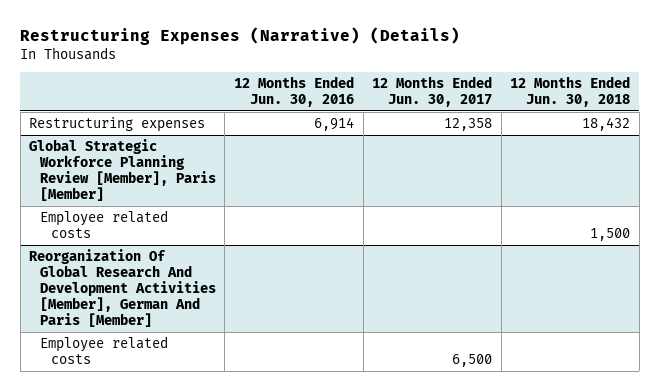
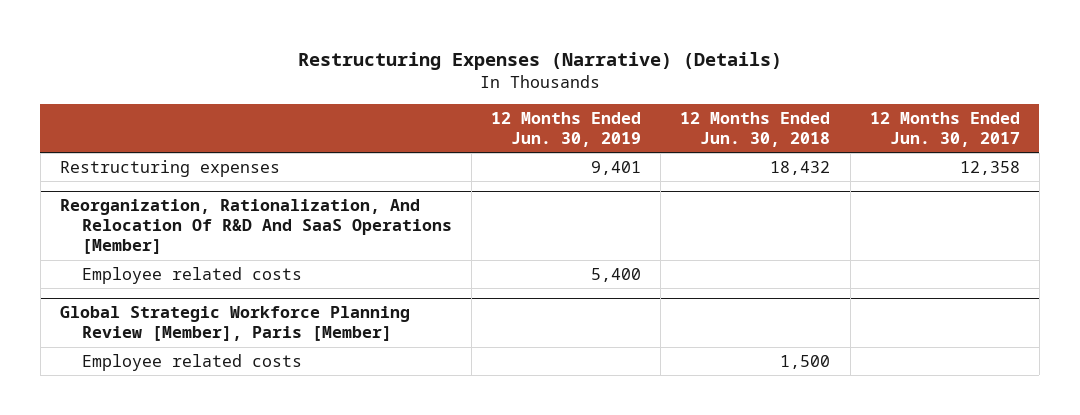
[233,75,354,108] 12 Months Ended Jun. 30, 2016 -> none
none -> [491,111,642,148] 12 Months Ended Jun. 30, 2019
none -> [59,199,452,255] Reorganization, Rationalization, And Relocation Of R&D And SaaS Operations [Member]
none -> [81,267,302,285] Employee related costs
[29,249,216,328] Reorganization Of Global Research And Development Activities [Member], German And Paris [Member] -> none
[39,336,168,365] Employee related costs -> none

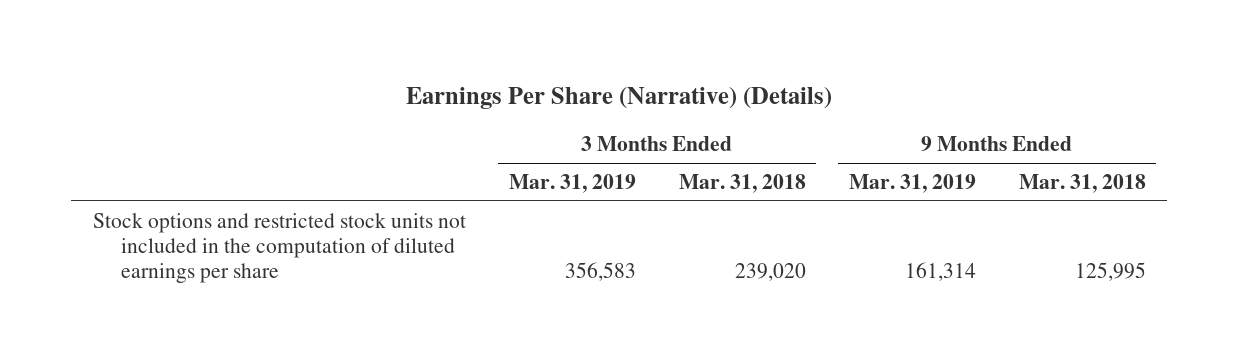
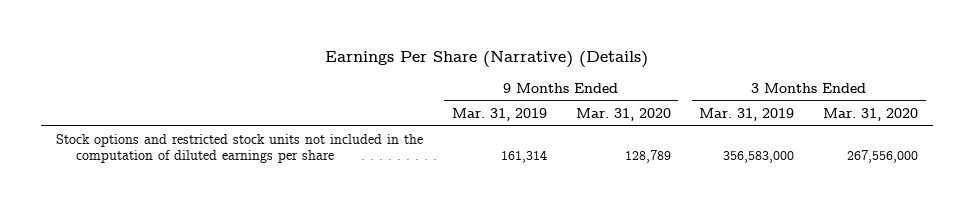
[678,173,806,193] Mar. 31, 2018 -> none
[1018,173,1146,193] Mar. 31, 2018 -> none
none -> [575,107,671,121] Mar. 31, 2020
none -> [823,107,919,121] Mar. 31, 2020
[564,262,636,282] 356,583 -> [723,151,795,164] 356,583,000

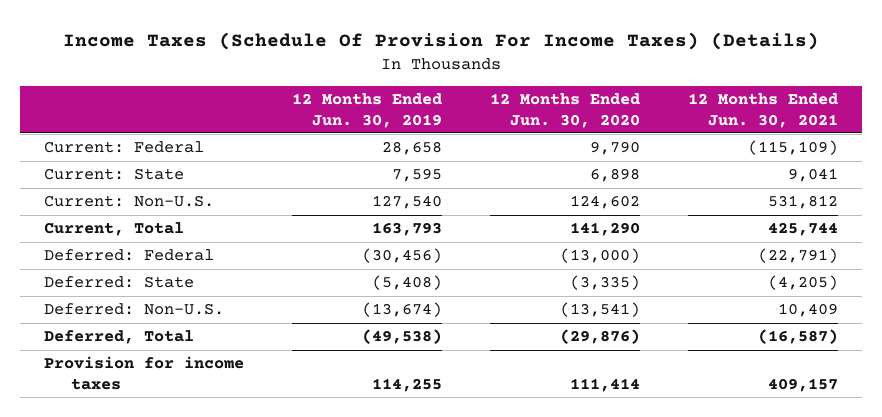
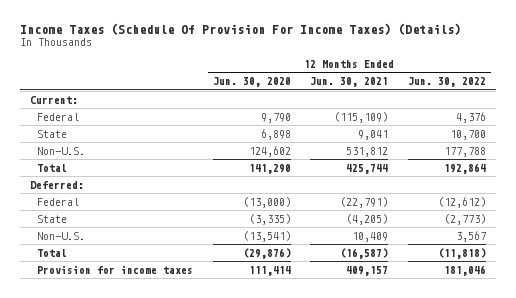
[291,92,442,128] 12 Months Ended Jun. 30, 2019 -> none
none -> [407,77,486,88] Jun. 30, 2022
none -> [29,95,78,104] Current:
[43,141,204,154] Current: Federal -> [36,112,79,121] Federal
[43,168,184,181] Current: State -> [36,129,67,138] State
[43,195,214,208] Current: Non-U.S. -> [36,146,85,155] Non-U.S.
[43,222,184,237] Current, Total -> [36,163,67,172] Total
none -> [29,180,84,189] Deferred:
[43,249,214,262] Deferred: Federal -> [36,197,79,206] Federal
[43,276,194,289] Deferred: State -> [36,214,67,223] State
[43,303,224,316] Deferred: Non-U.S. -> [36,231,85,240] Non-U.S.
[43,330,194,345] Deferred, Total -> [36,248,67,257] Total

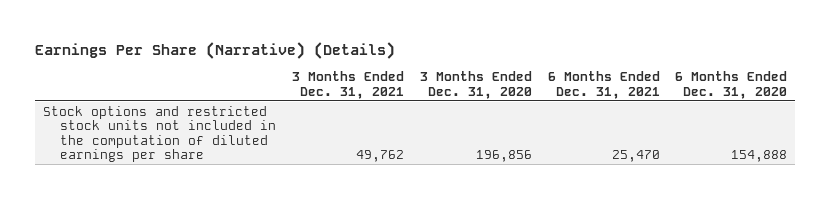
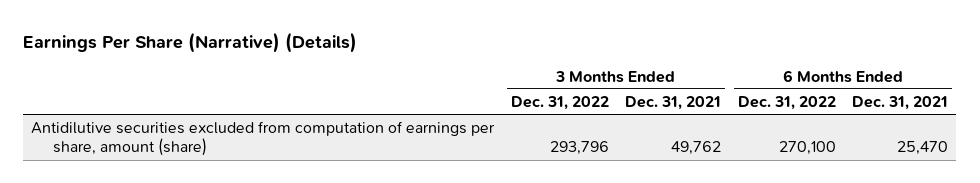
[419,71,532,99] 3 Months Ended Dec. 31, 2020 -> none
[675,71,788,99] 6 Months Ended Dec. 31, 2020 -> none
none -> [510,95,609,110] Dec. 31, 2022
none -> [737,95,836,110] Dec. 31, 2022
[43,105,277,163] Stock options and restricted stock units not included in the computation of diluted earnings per share -> [31,121,496,157] Antidilutive securities excluded from computation of earnings per share, amount (share)

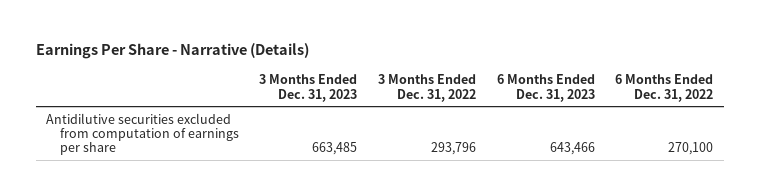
[23,31,358,53] Earnings Per Share (Narrative) (Details) -> [35,43,309,60] Earnings Per Share - Narrative (Details)
[625,95,722,110] Dec. 31, 2021 -> none
[852,95,949,110] Dec. 31, 2021 -> none
none -> [259,74,358,102] 3 Months Ended Dec. 31, 2023
none -> [496,74,595,102] 6 Months Ended Dec. 31, 2023
[31,121,496,157] Antidilutive securities excluded from computation of earnings per share, amount (share) -> [46,112,239,156] Antidilutive securities excluded from computation of earnings per share

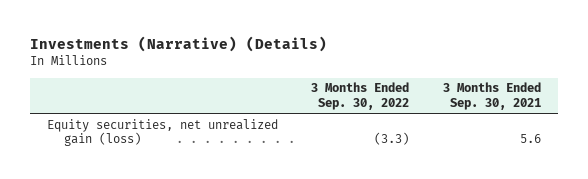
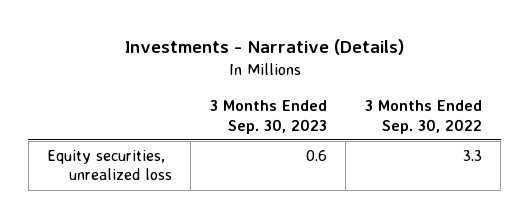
[29,35,327,52] Investments (Narrative) (Details) -> [124,39,404,56] Investments - Narrative (Details)
[442,82,541,110] 3 Months Ended Sep. 30, 2021 -> none
none -> [209,100,327,134] 3 Months Ended Sep. 30, 2023
[46,118,278,147] Equity securities, net unrealized gain (loss) -> [47,150,172,181] Equity securities, unrealized loss
[374,132,410,146] (3.3) -> [462,150,482,162] 3.3

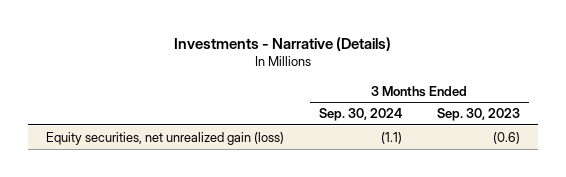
[364,100,482,134] 3 Months Ended Sep. 30, 2022 -> none
none -> [318,108,402,122] Sep. 30, 2024
[47,150,172,181] Equity securities, unrealized loss -> [45,132,284,146] Equity securities, net unrealized gain (loss)
[305,150,327,162] 0.6 -> [493,132,521,145] (0.6)

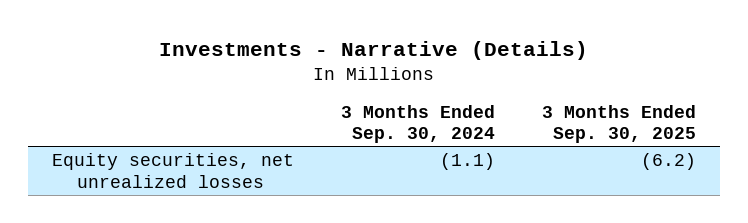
[437,108,521,122] Sep. 30, 2023 -> none
none -> [542,104,697,143] 3 Months Ended Sep. 30, 2025
[45,132,284,146] Equity securities, net unrealized gain (loss) -> [51,153,294,188] Equity securities, net unrealized losses

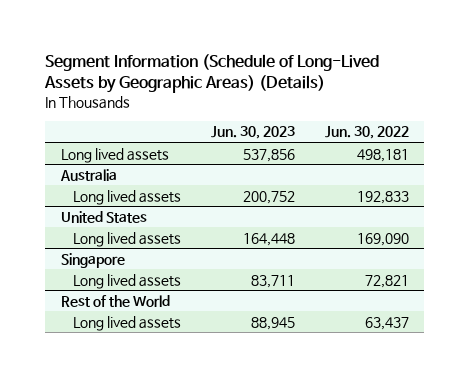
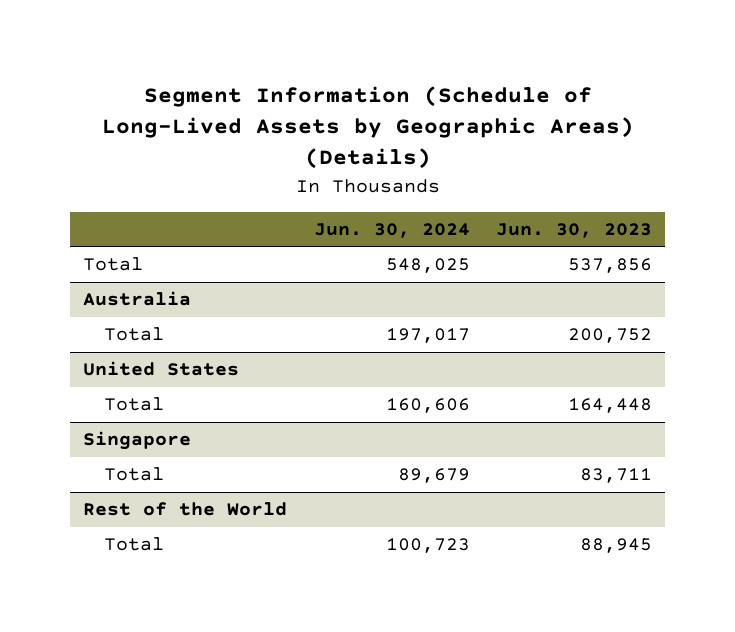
[324,126,409,140] Jun. 30, 2022 -> none
none -> [313,223,470,239] Jun. 30, 2024
[60,147,169,163] Long lived assets -> [83,257,144,272] Total
[72,189,181,205] Long lived assets -> [103,327,164,342] Total
[72,231,181,247] Long lived assets -> [103,397,164,412] Total
[72,273,181,289] Long lived assets -> [103,467,164,482] Total
[72,315,181,331] Long lived assets -> [103,537,164,552] Total

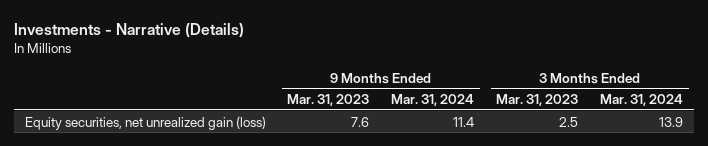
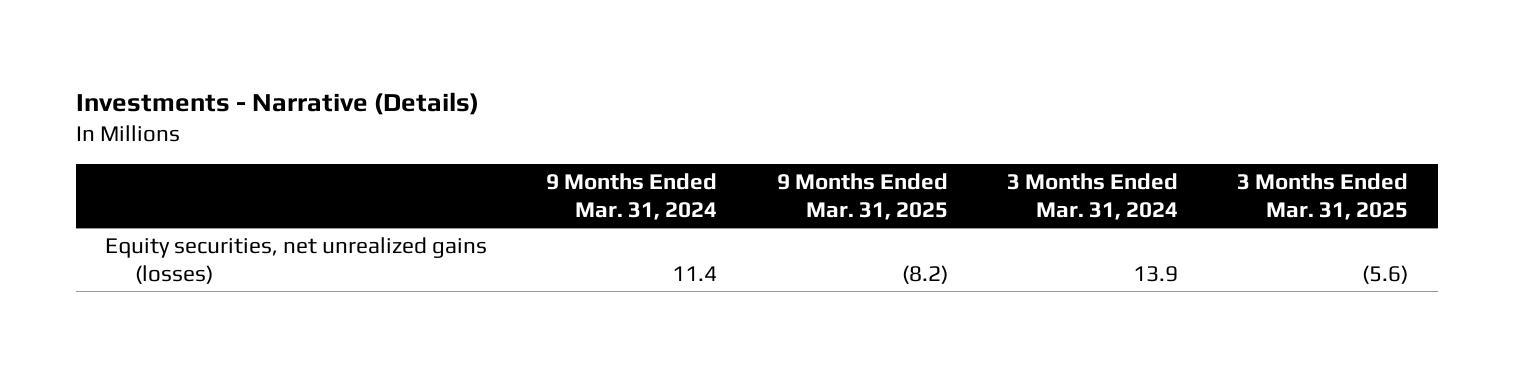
[287,93,370,106] Mar. 31, 2023 -> none
[496,93,579,106] Mar. 31, 2023 -> none
none -> [776,172,948,220] 9 Months Ended Mar. 31, 2025
none -> [1237,172,1409,220] 3 Months Ended Mar. 31, 2025
[24,115,266,130] Equity securities, net unrealized gain (loss) -> [105,236,488,284] Equity securities, net unrealized gains (losses)

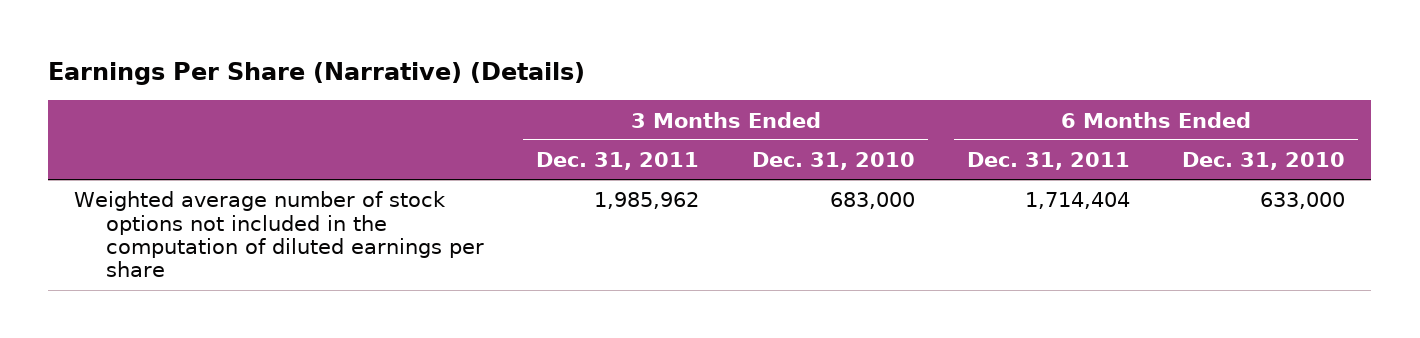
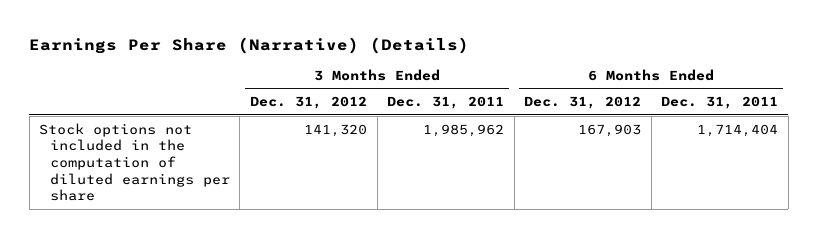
[751,152,915,171] Dec. 31, 2010 -> none
[1182,152,1346,171] Dec. 31, 2010 -> none
none -> [249,96,367,110] Dec. 31, 2012
none -> [524,96,642,110] Dec. 31, 2012
[74,191,485,278] Weighted average number of stock options not included in the computation of diluted earnings per share -> [39,122,230,202] Stock options not included in the computation of diluted earnings per share

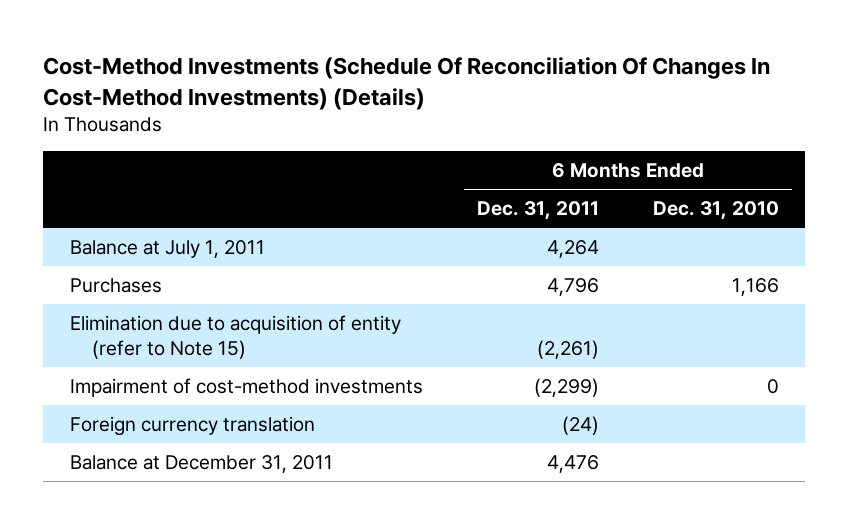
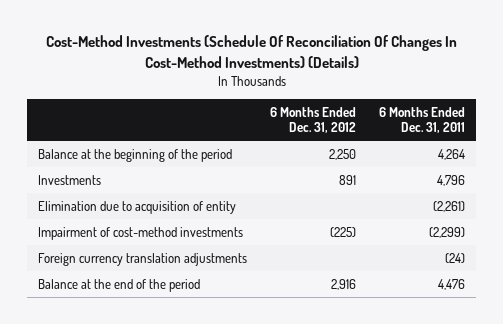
[652,201,779,221] Dec. 31, 2010 -> none
none -> [270,106,357,134] 6 Months Ended Dec. 31, 2012
[70,240,266,259] Balance at July 1, 2011 -> [38,148,233,162] Balance at the beginning of the period
[70,278,163,294] Purchases -> [38,174,102,185] Investments
[70,315,402,360] Elimination due to acquisition of entity (refer to Note 15) -> [38,200,237,214] Elimination due to acquisition of entity
[70,416,316,437] Foreign currency translation -> [38,252,248,266] Foreign currency translation adjustments
[70,455,334,474] Balance at December 31, 2011 -> [38,278,201,292] Balance at the end of the period

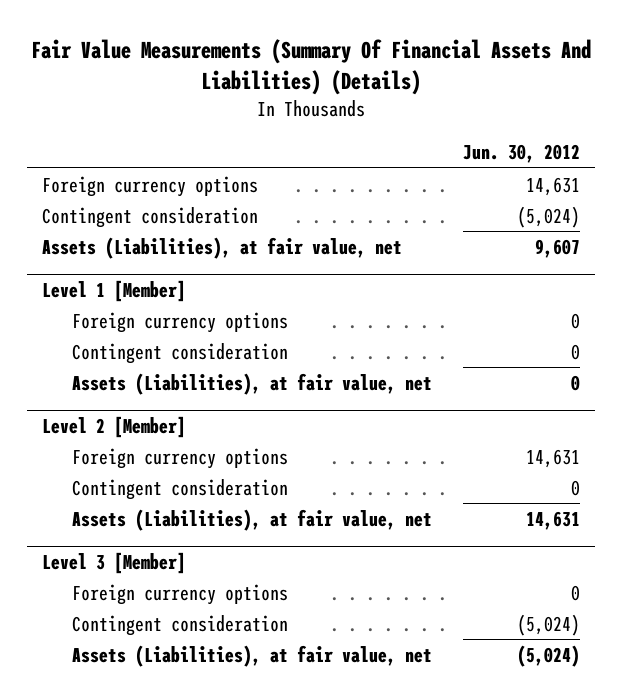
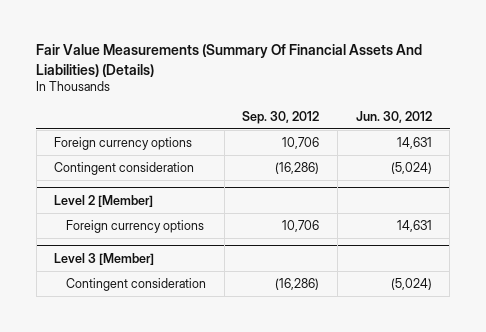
none -> [242,110,320,124] Sep. 30, 2012
[42,236,403,259] Assets (Liabilities), at fair value, net -> none
[42,279,187,302] Level 1 [Member] -> none
[72,311,289,333] Foreign currency options -> none
[72,342,289,364] Contingent consideration -> none
[72,372,433,395] Assets (Liabilities), at fair value, net -> none
[72,478,289,500] Contingent consideration -> none
[72,508,433,531] Assets (Liabilities), at fair value, net -> none
[72,583,289,605] Foreign currency options -> none
[72,644,433,667] Assets (Liabilities), at fair value, net -> none

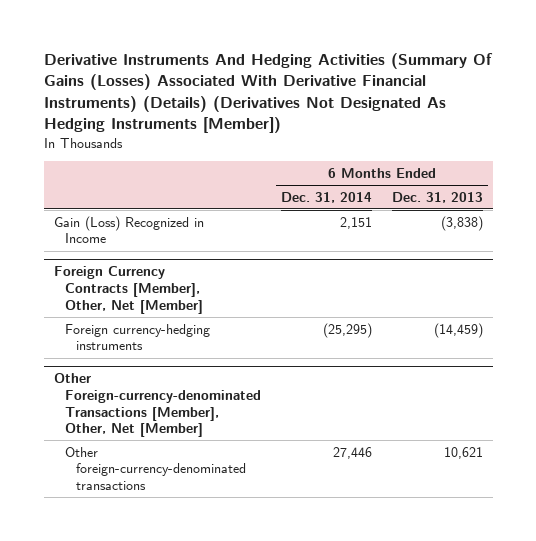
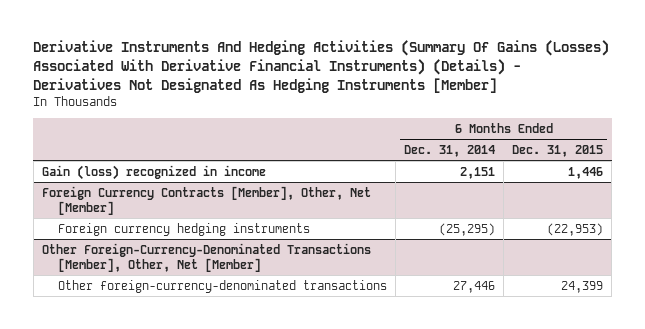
[43,52,493,134] Derivative Instruments And Hedging Activities (Summary Of Gains (Losses) Associated With Derivative Financial Instruments) (Details) (Derivatives Not Designated As Hedging Instruments [Member]) -> [33,39,610,93] Derivative Instruments And Hedging Activities (Summary Of Gains (Losses) Associated With Derivative Financial Instruments) (Details) - Derivatives Not Designated As Hedging Instruments [Member]
[391,191,483,203] Dec. 31, 2013 -> none
none -> [512,145,604,158] Dec. 31, 2015
[53,215,204,244] Gain (Loss) Recognized in Income -> [41,164,266,180] Gain (loss) recognized in income
[64,323,210,351] Foreign currency-hedging instruments -> [57,222,310,236] Foreign currency hedging instruments
[53,373,261,438] Other Foreign-currency-denominated Transactions [Member], Other, Net [Member] -> [41,242,371,273] Other Foreign-Currency-Denominated Transactions [Member], Other, Net [Member]

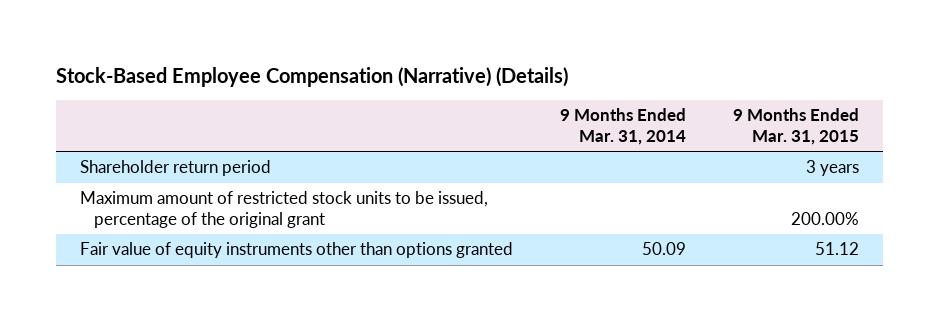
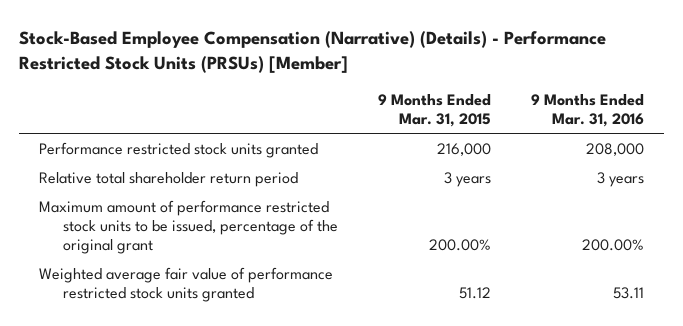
[55,66,568,87] Stock-Based Employee Compensation (Narrative) (Details) -> [19,31,607,74] Stock-Based Employee Compensation (Narrative) (Details) - Performance Restricted Stock Units (PRSUs) [Member]
[559,108,686,145] 9 Months Ended Mar. 31, 2014 -> none
none -> [531,94,645,128] 9 Months Ended Mar. 31, 2016
none -> [39,141,319,158] Performance restricted stock units granted
[79,160,271,177] Shareholder return period -> [39,171,299,187] Relative total shareholder return period
[79,191,488,229] Maximum amount of restricted stock units to be issued, percentage of the original grant -> [39,199,339,254] Maximum amount of performance restricted stock units to be issued, percentage of the original grant
[79,242,513,259] Fair value of equity instruments other than options granted -> [39,266,334,302] Weighted average fair value of performance restricted stock units granted

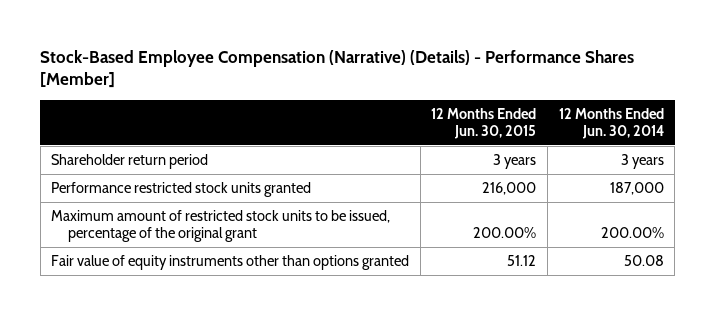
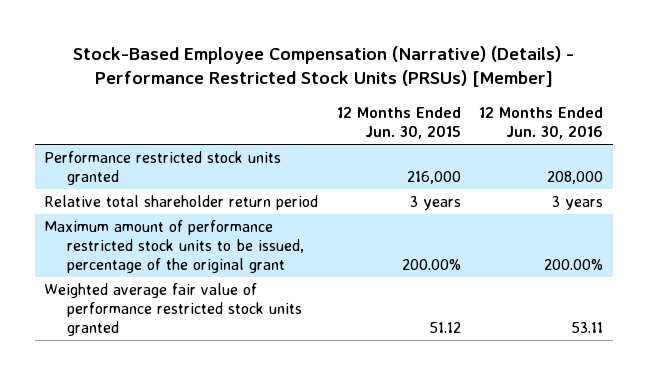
[40,49,635,89] Stock-Based Employee Compensation (Narrative) (Details) - Performance Shares [Member] -> [72,45,574,88] Stock-Based Employee Compensation (Narrative) (Details) - Performance Restricted Stock Units (PRSUs) [Member]
[558,107,664,140] 12 Months Ended Jun. 30, 2014 -> none
none -> [479,107,604,140] 12 Months Ended Jun. 30, 2016
[51,154,209,170] Shareholder return period -> none
none -> [44,194,319,210] Relative total shareholder return period
[51,210,391,243] Maximum amount of restricted stock units to be issued, percentage of the original grant -> [44,219,305,274] Maximum amount of performance restricted stock units to be issued, percentage of the original grant
[51,255,410,271] Fair value of equity instruments other than options granted -> [44,282,303,337] Weighted average fair value of performance restricted stock units granted

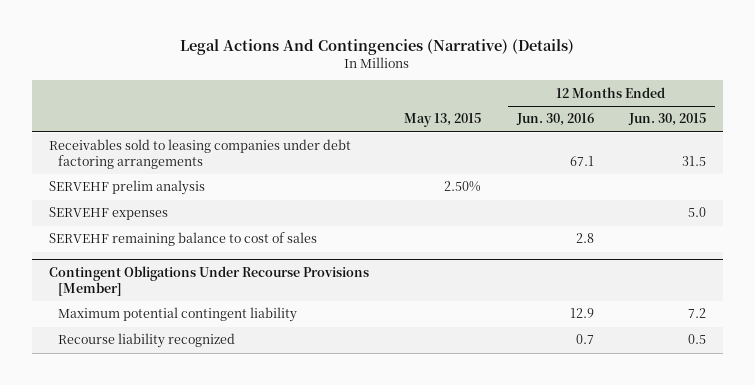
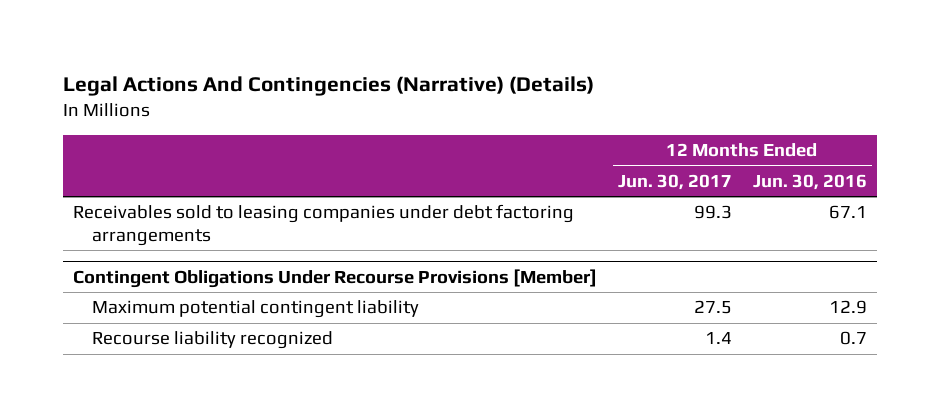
[404,113,482,128] May 13, 2015 -> none
[627,113,706,127] Jun. 30, 2015 -> none
none -> [617,173,732,190] Jun. 30, 2017
[49,180,206,196] SERVEHF prelim analysis -> none
[49,207,169,221] SERVEHF expenses -> none
[49,232,318,247] SERVEHF remaining balance to cost of sales -> none

